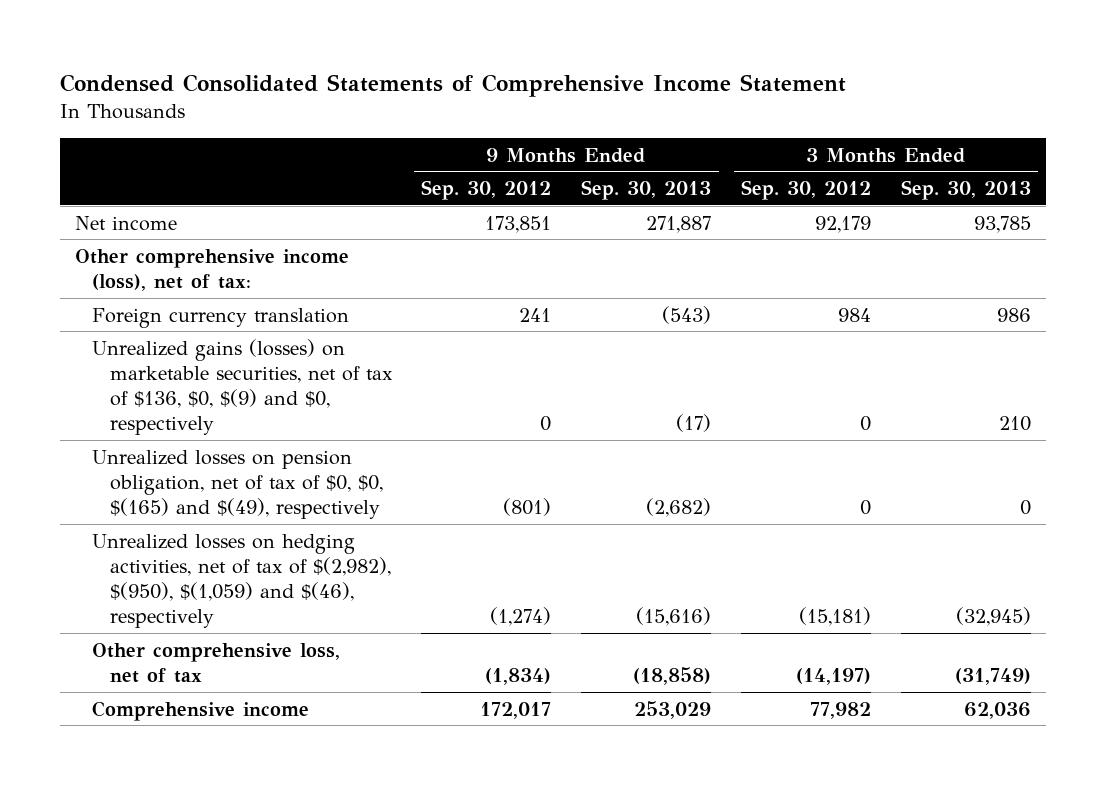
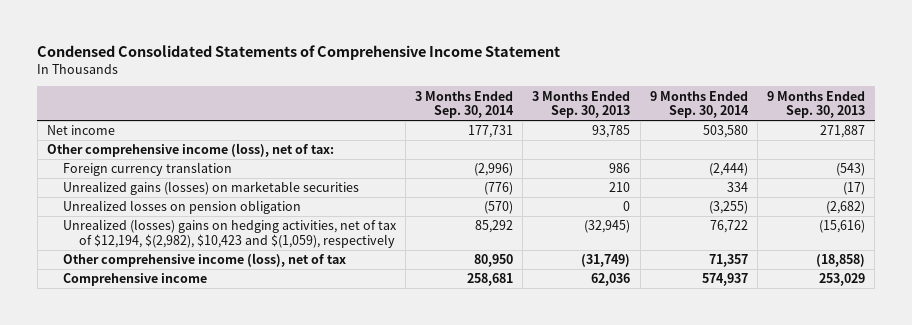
[421,179,552,200] Sep. 30, 2012 -> none
[740,179,871,200] Sep. 30, 2012 -> none
none -> [415,90,515,119] 3 Months Ended Sep. 30, 2014
none -> [649,90,749,119] 9 Months Ended Sep. 30, 2014
[92,338,393,436] Unrealized gains (losses) on marketable securities, net of tax of $136, $0, $(9) and $0, respectively -> [62,181,359,196] Unrealized gains (losses) on marketable securities
[92,449,383,520] Unrealized losses on pension obligation, net of tax of $0, $0, $(165) and $(49), respectively -> [62,200,301,215] Unrealized losses on pension obligation
[92,533,391,629] Unrealized losses on hedging activities, net of tax of $(2,982), $(950), $(1,059) and $(46), respectively -> [62,219,397,248] Unrealized (losses) gains on hedging activities, net of tax of $12,194, $(2,982), $10,423 and $(1,059), respectively
[92,642,341,683] Other comprehensive loss, net of tax -> [62,253,346,268] Other comprehensive income (loss), net of tax

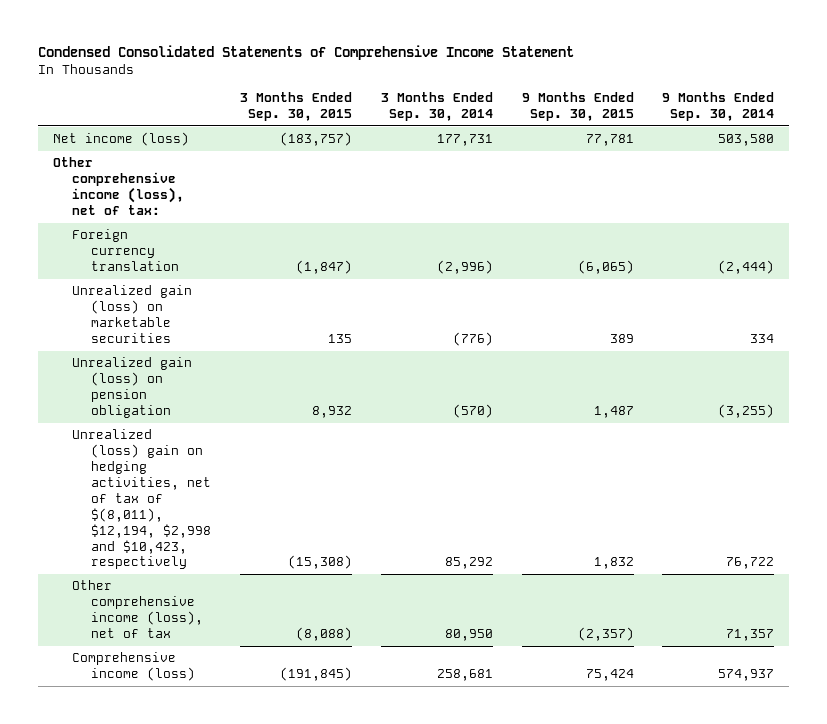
[532,90,631,119] 3 Months Ended Sep. 30, 2013 -> none
[767,90,866,119] 9 Months Ended Sep. 30, 2013 -> none
none -> [239,92,352,122] 3 Months Ended Sep. 30, 2015
none -> [521,92,634,122] 9 Months Ended Sep. 30, 2015
[46,125,115,136] Net income -> [52,132,189,147] Net income (loss)
[62,181,359,196] Unrealized gains (losses) on marketable securities -> [71,285,192,343] Unrealized gain (loss) on marketable securities
[62,200,301,215] Unrealized losses on pension obligation -> [71,357,192,418] Unrealized gain (loss) on pension obligation
[62,219,397,248] Unrealized (losses) gains on hedging activities, net of tax of $12,194, $(2,982), $10,423 and $(1,059), respectively -> [71,429,211,570] Unrealized (loss) gain on hedging activities, net of tax of $(8,011), $12,194, $2,998 and $10,423, respectively
[62,273,207,287] Comprehensive income -> [71,652,195,682] Comprehensive income (loss)

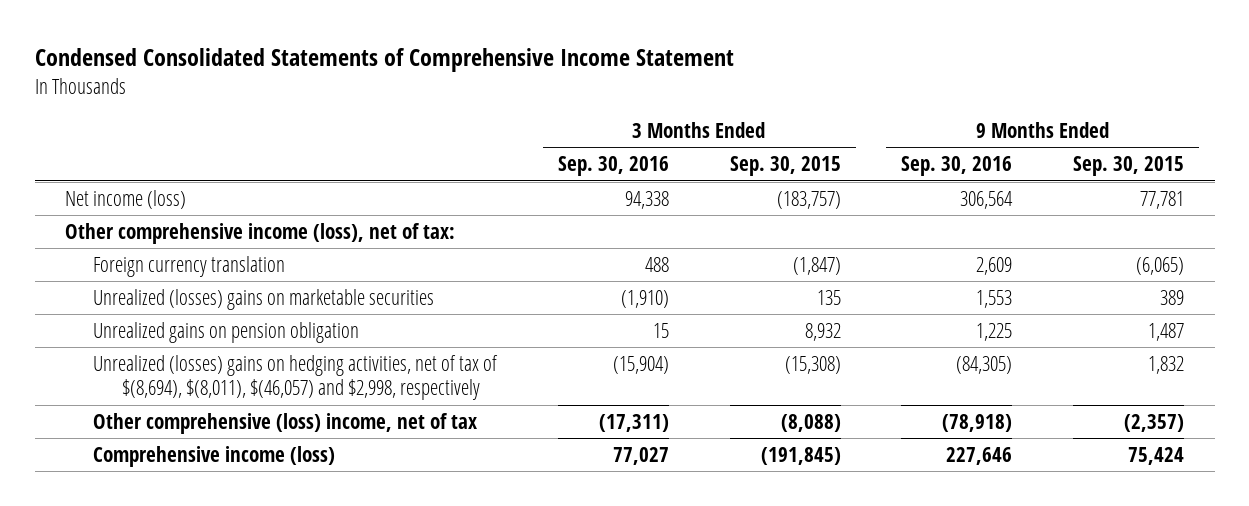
[380,92,493,122] 3 Months Ended Sep. 30, 2014 -> none
[662,92,775,122] 9 Months Ended Sep. 30, 2014 -> none
none -> [558,156,670,177] Sep. 30, 2016
none -> [901,156,1013,177] Sep. 30, 2016
[71,285,192,343] Unrealized gain (loss) on marketable securities -> [93,288,435,310] Unrealized (losses) gains on marketable securities
[71,357,192,418] Unrealized gain (loss) on pension obligation -> [93,321,360,343] Unrealized gains on pension obligation
[71,429,211,570] Unrealized (loss) gain on hedging activities, net of tax of $(8,011), $12,194, $2,998 and $10,423, respectively -> [93,354,499,401] Unrealized (losses) gains on hedging activities, net of tax of $(8,694), $(8,011), $(46,057) and $2,998, respectively
[71,580,203,638] Other comprehensive income (loss), net of tax -> [93,412,478,434] Other comprehensive (loss) income, net of tax

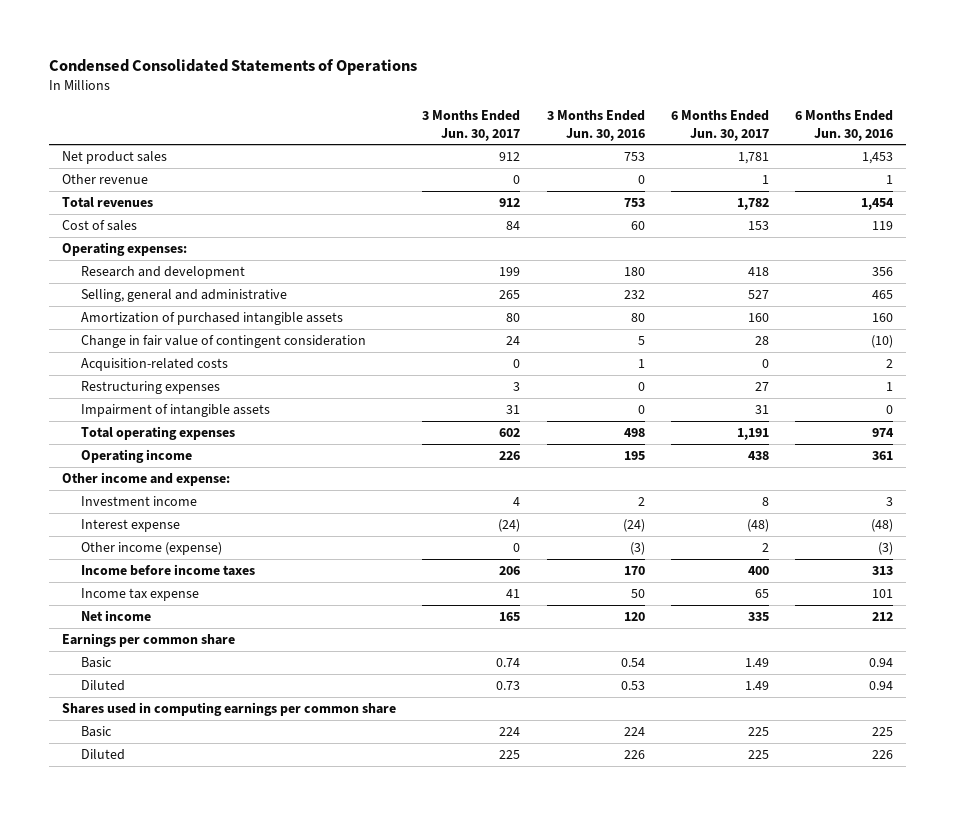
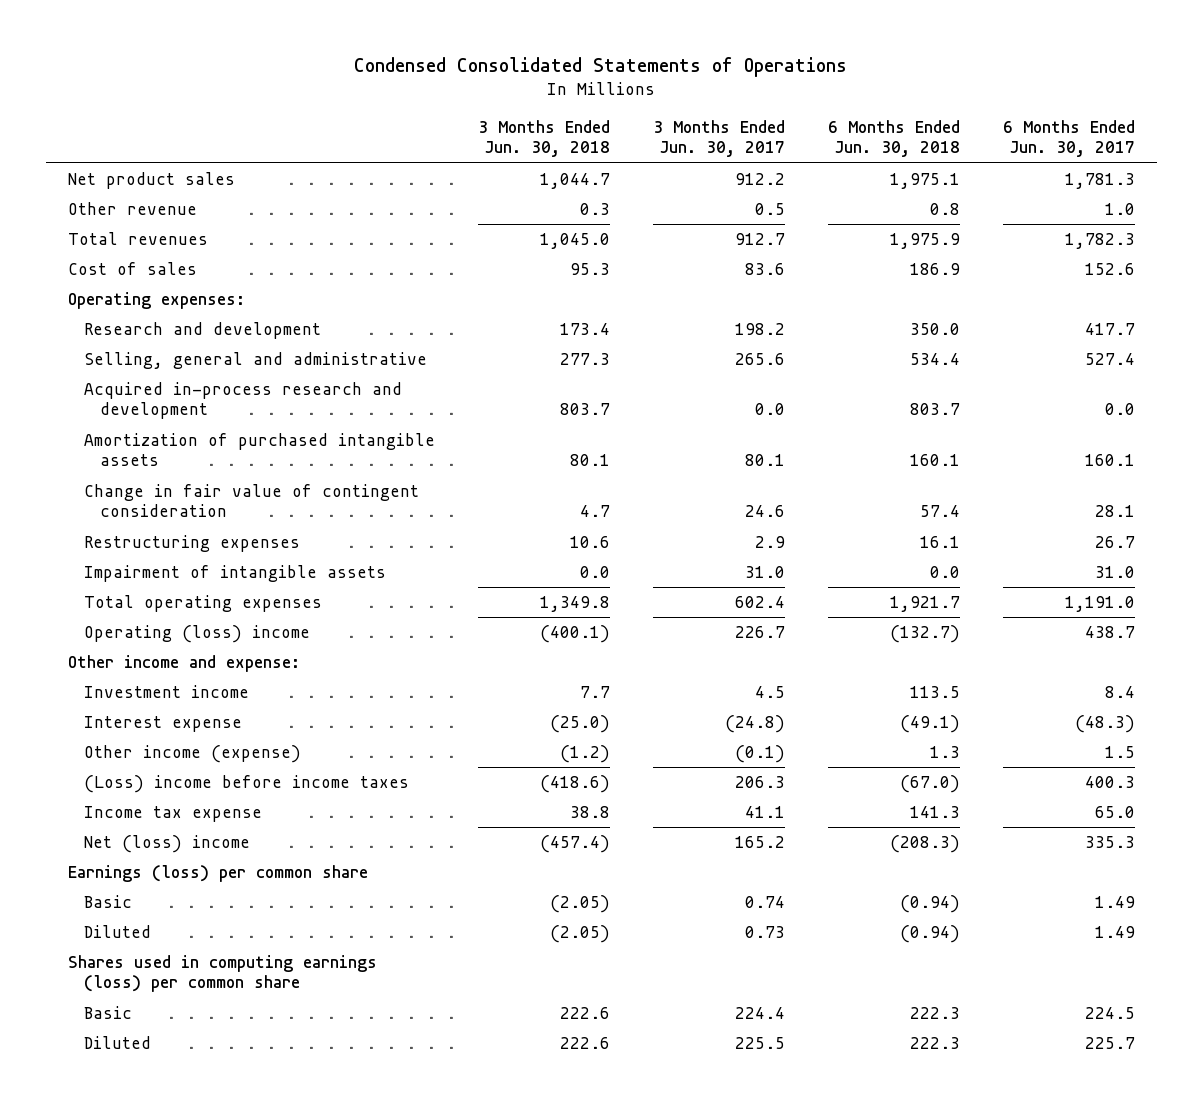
[546,110,645,141] 3 Months Ended Jun. 30, 2016 -> none
[794,110,893,141] 6 Months Ended Jun. 30, 2016 -> none
none -> [477,119,610,158] 3 Months Ended Jun. 30, 2018
none -> [827,119,960,158] 6 Months Ended Jun. 30, 2018
[499,152,521,162] 912 -> [734,172,785,185] 912.2
[737,152,769,165] 1,781 -> [1065,172,1136,189] 1,781.3
[513,175,521,185] 0 -> [754,202,785,215] 0.5
[761,175,769,185] 1 -> [1105,202,1136,215] 1.0
[499,198,521,208] 912 -> [734,232,785,245] 912.7
[736,198,769,211] 1,782 -> [1065,232,1136,249] 1,782.3
[506,221,521,231] 84 -> [744,262,785,275] 83.6
[747,221,769,231] 153 -> [1085,262,1136,275] 152.6
[80,358,228,372] Acquisition-related costs -> none
[499,267,521,277] 199 -> [734,322,785,335] 198.2
[747,267,769,277] 418 -> [1085,322,1136,335] 417.7
[499,290,521,300] 265 -> [734,352,785,365] 265.6
[747,290,769,300] 527 -> [1085,352,1136,365] 527.4
none -> [83,381,402,420] Acquired in-process research and development
[506,313,521,323] 80 -> [744,454,785,467] 80.1
[747,313,769,323] 160 -> [1085,454,1136,467] 160.1
[506,336,521,346] 24 -> [744,505,785,518] 24.6
[754,336,769,346] 28 -> [1095,505,1136,518] 28.1
[513,382,521,392] 3 -> [754,535,785,548] 2.9
[754,382,769,392] 27 -> [1095,535,1136,548] 26.7
[506,405,521,415] 31 -> [744,565,785,578] 31.0
[754,405,769,415] 31 -> [1095,565,1136,578] 31.0
[499,428,521,438] 602 -> [734,595,785,608] 602.4
[736,428,769,441] 1,191 -> [1065,595,1136,612] 1,191.0
[80,449,192,464] Operating income -> [83,624,310,643] Operating (loss) income
[499,451,521,461] 226 -> [734,625,785,638] 226.7
[747,451,769,461] 438 -> [1085,625,1136,638] 438.7
[513,497,521,507] 4 -> [754,685,785,698] 4.5
[761,497,769,507] 8 -> [1105,685,1136,698] 8.4
[498,519,521,533] (24) -> [724,714,785,733] (24.8)
[746,519,769,533] (48) -> [1075,714,1136,733] (48.3)
[513,543,521,553] 0 -> [734,744,785,763] (0.1)
[761,543,769,553] 2 -> [1105,745,1136,758] 1.5
[80,564,255,577] Income before income taxes -> [83,774,409,793] (Loss) income before income taxes
[499,566,521,576] 206 -> [734,775,785,788] 206.3
[747,566,769,576] 400 -> [1085,775,1136,788] 400.3
[506,589,521,599] 41 -> [744,805,785,818] 41.1
[754,589,769,599] 65 -> [1095,805,1136,818] 65.0
[80,610,151,622] Net income -> [83,834,250,853] Net (loss) income
[499,612,521,622] 165 -> [734,835,785,848] 165.2
[747,612,769,622] 335 -> [1085,835,1136,848] 335.3
[62,633,236,648] Earnings per common share -> [67,864,368,882] Earnings (loss) per common share
[62,702,397,717] Shares used in computing earnings per common share -> [67,954,377,993] Shares used in computing earnings (loss) per common share
[499,727,521,737] 224 -> [734,1006,785,1019] 224.4
[747,727,769,737] 225 -> [1085,1006,1136,1019] 224.5
[499,750,521,760] 225 -> [734,1036,785,1049] 225.5
[747,750,769,760] 225 -> [1085,1036,1136,1049] 225.7

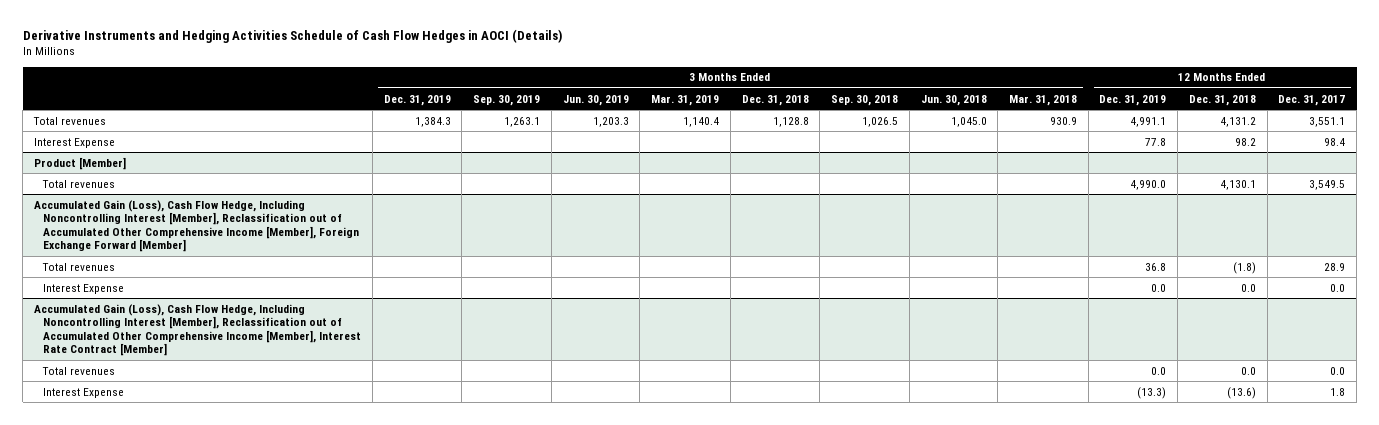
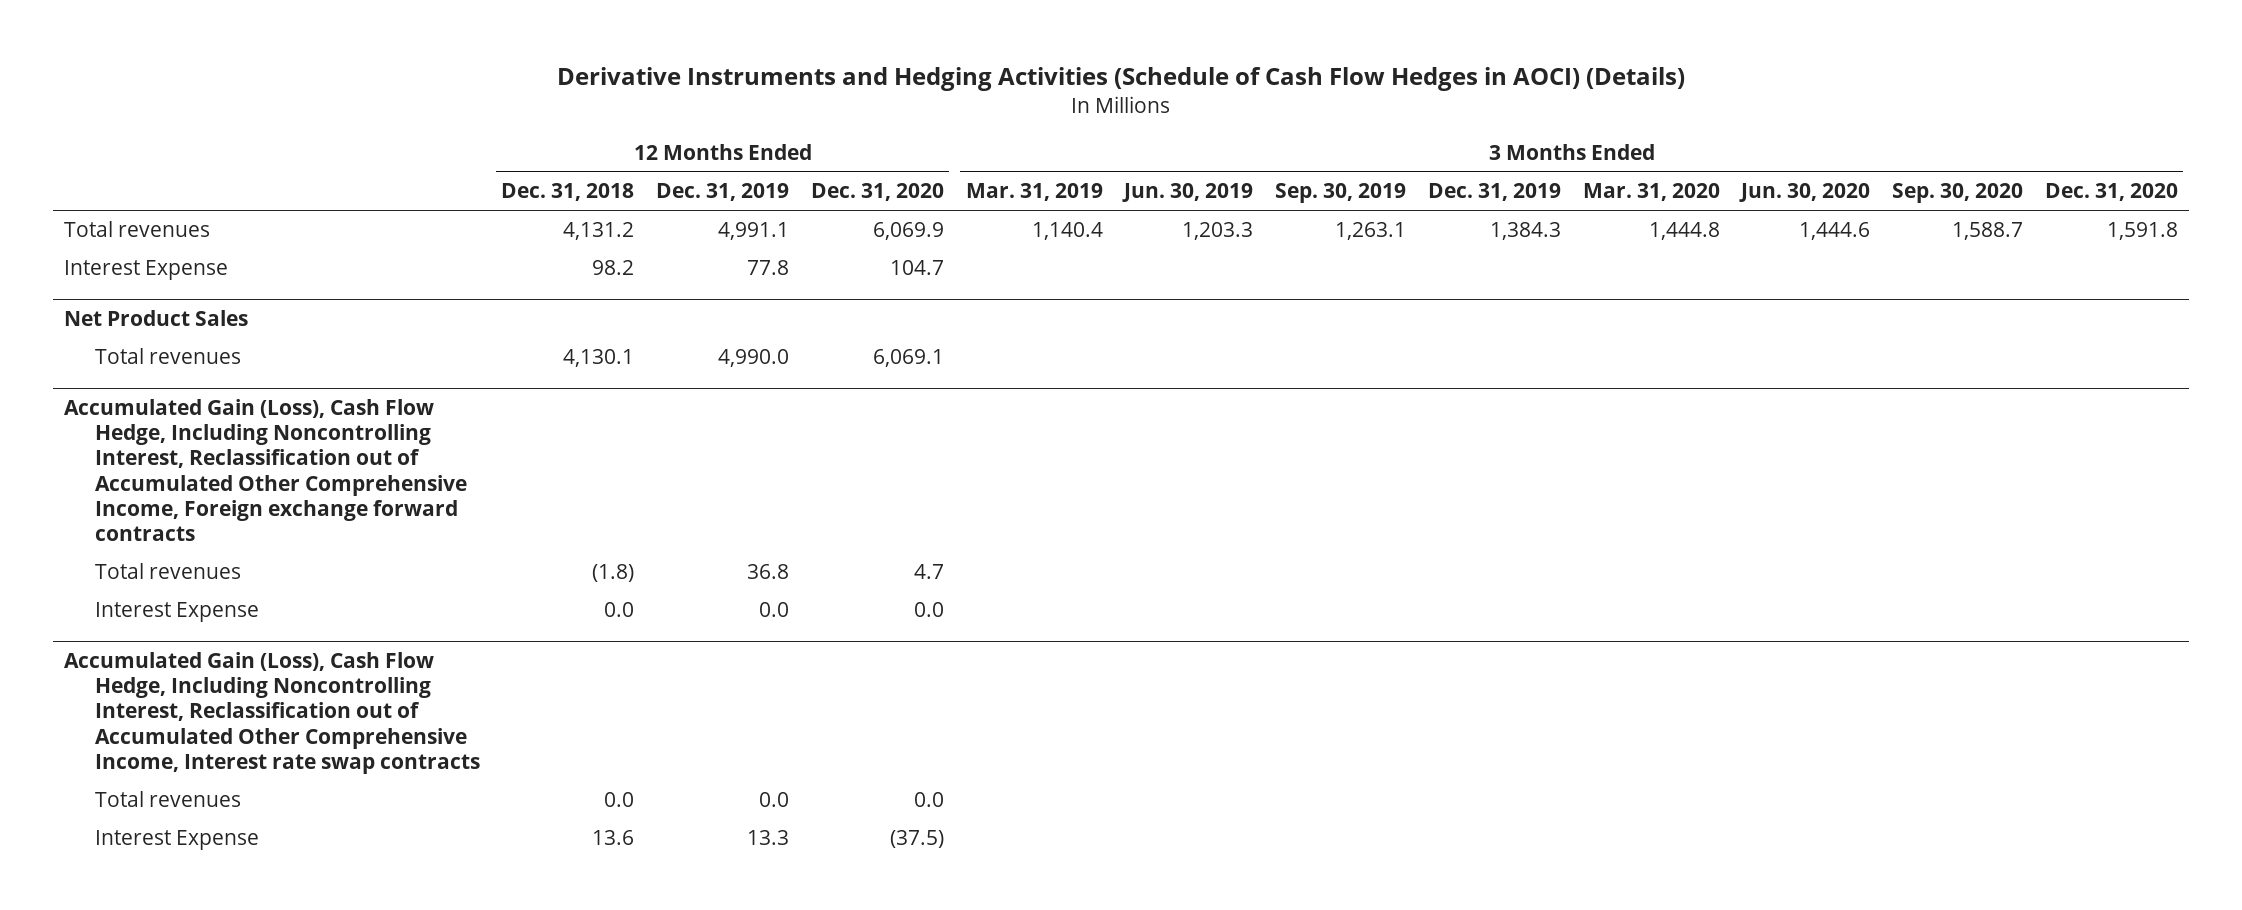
[22,29,562,44] Derivative Instruments and Hedging Activities Schedule of Cash Flow Hedges in AOCI (Details) -> [557,67,1686,92] Derivative Instruments and Hedging Activities (Schedule of Cash Flow Hedges in AOCI) (Details)
[741,94,809,106] Dec. 31, 2018 -> none
[831,94,899,106] Sep. 30, 2018 -> none
[920,94,987,106] Jun. 30, 2018 -> none
[1008,94,1077,106] Mar. 31, 2018 -> none
[1278,94,1346,106] Dec. 31, 2017 -> none
none -> [810,183,944,202] Dec. 31, 2020
none -> [1582,183,1720,202] Mar. 31, 2020
none -> [1739,183,1871,203] Jun. 30, 2020
none -> [1892,183,2024,204] Sep. 30, 2020
none -> [2044,183,2178,202] Dec. 31, 2020
[33,156,126,170] Product [Member] -> none
none -> [64,310,249,327] Net Product Sales
[33,199,360,253] Accumulated Gain (Loss), Cash Flow Hedge, Including Noncontrolling Interest [Member], Reclassification out of Accumulated Other Comprehensive Income [Member], Foreign Exchange Forward [Member] -> [64,399,467,541] Accumulated Gain (Loss), Cash Flow Hedge, Including Noncontrolling Interest, Reclassification out of Accumulated Other Comprehensive Income, Foreign exchange forward contracts
[33,303,362,357] Accumulated Gain (Loss), Cash Flow Hedge, Including Noncontrolling Interest [Member], Reclassification out of Accumulated Other Comprehensive Income [Member], Interest Rate Contract [Member] -> [64,652,480,774] Accumulated Gain (Loss), Cash Flow Hedge, Including Noncontrolling Interest, Reclassification out of Accumulated Other Comprehensive Income, Interest rate swap contracts
[1137,386,1167,399] (13.3) -> [747,830,790,846] 13.3
[1226,386,1256,399] (13.6) -> [592,830,635,846] 13.6

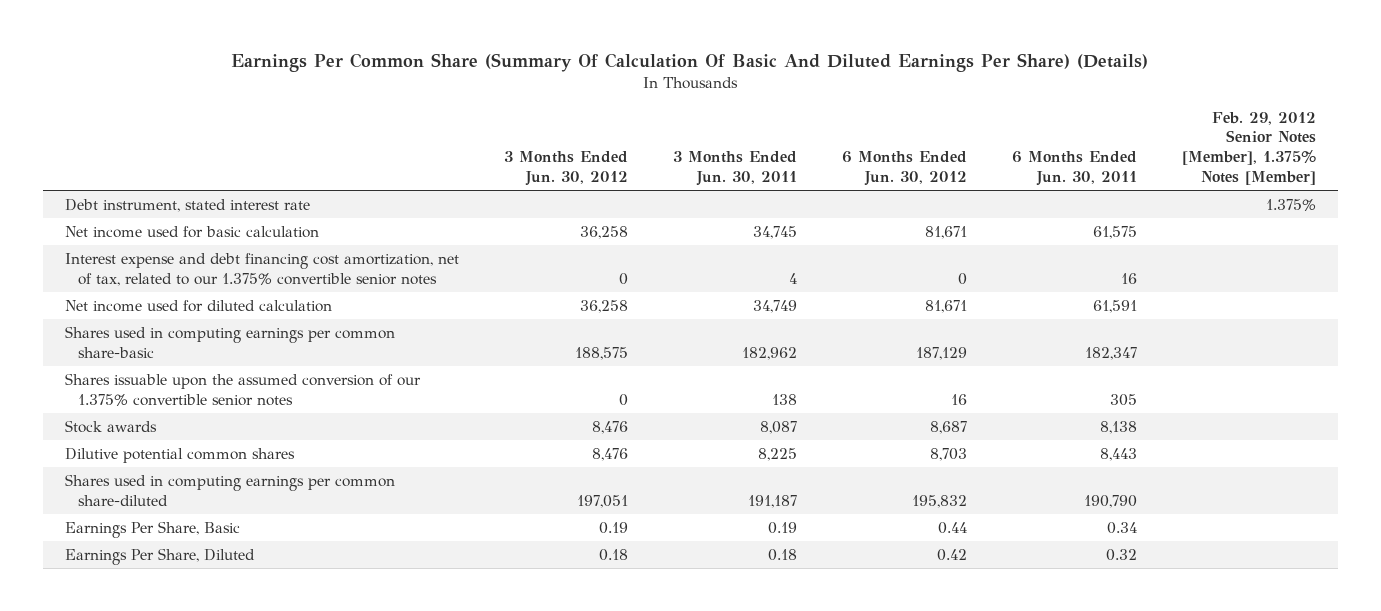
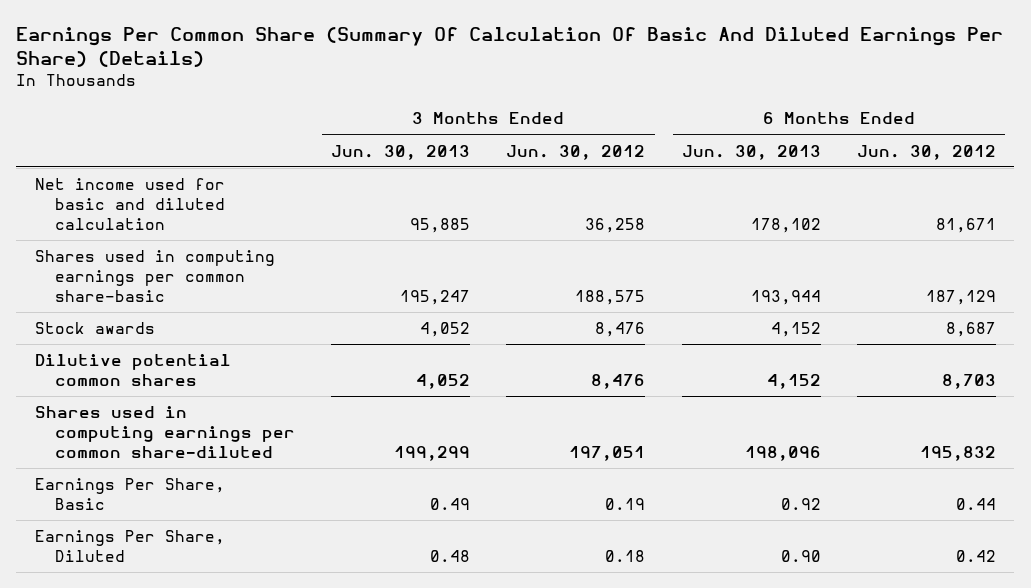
[673,151,798,186] 3 Months Ended Jun. 30, 2011 -> none
[1011,151,1137,186] 6 Months Ended Jun. 30, 2011 -> none
[1181,111,1316,185] Feb. 29, 2012 Senior Notes [Member], 1.375% Notes [Member] -> none
none -> [331,144,471,160] Jun. 30, 2013
none -> [681,144,821,160] Jun. 30, 2013
[65,199,311,213] Debt instrument, stated interest rate -> none
[65,253,460,286] Interest expense and debt financing cost amortization, net of tax, related to our 1.375% convertible senior notes -> none
[65,300,333,313] Net income used for diluted calculation -> none
[65,226,320,239] Net income used for basic calculation -> [34,178,225,231] Net income used for basic and diluted calculation
[65,373,422,406] Shares issuable upon the assumed conversion of our 1.375% convertible senior notes -> none

